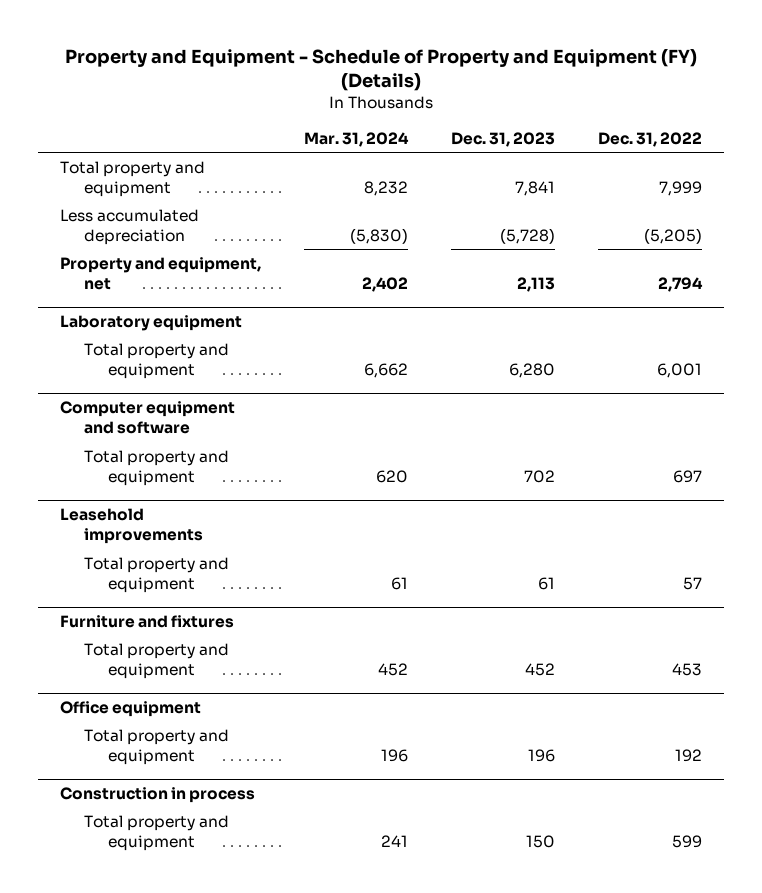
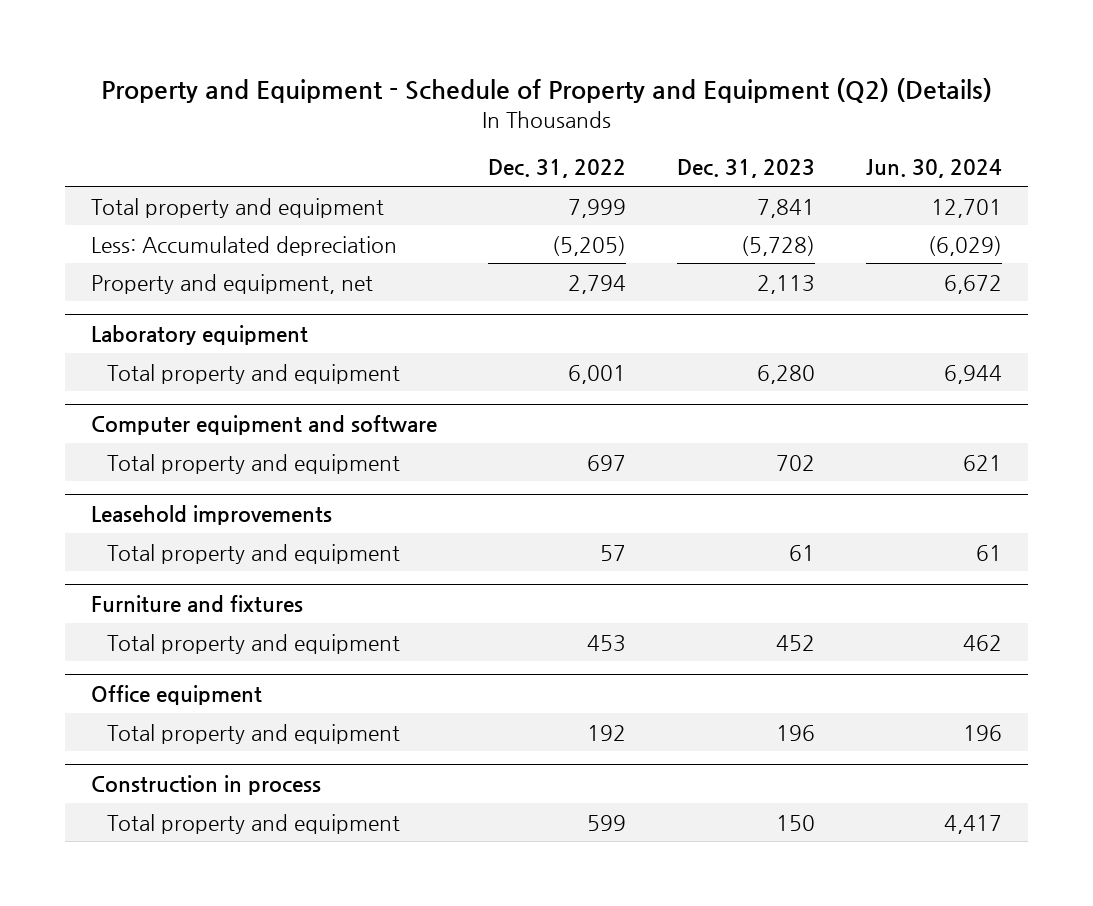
[65,48,698,92] Property and Equipment - Schedule of Property and Equipment (FY) (Details) -> [100,78,992,104] Property and Equipment - Schedule of Property and Equipment (Q2) (Details)
[304,131,410,147] Mar. 31, 2024 -> none
none -> [866,159,1003,179] Jun. 30, 2024
[59,208,199,246] Less accumulated depreciation -> [90,235,397,256] Less: Accumulated depreciation

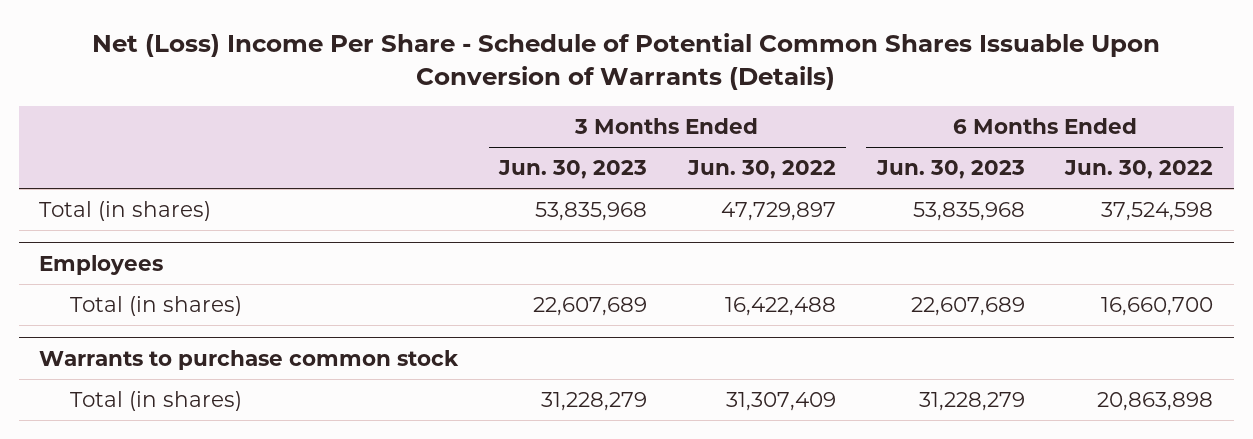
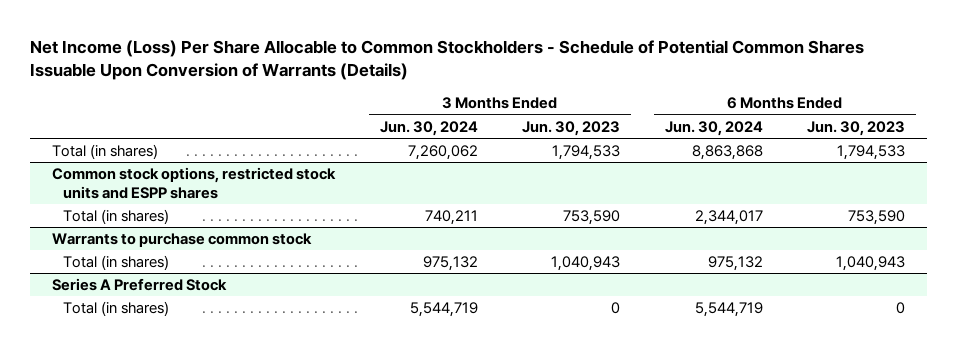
[92,32,1161,90] Net (Loss) Income Per Share - Schedule of Potential Common Shares Issuable Upon Conversion of Warrants (Details) -> [30,40,865,81] Net Income (Loss) Per Share Allocable to Common Stockholders - Schedule of Potential Common Shares Issuable Upon Conversion of Warrants (Details)
[686,160,836,180] Jun. 30, 2022 -> none
[1064,160,1214,180] Jun. 30, 2022 -> none
none -> [379,120,478,136] Jun. 30, 2024
none -> [664,120,763,136] Jun. 30, 2024
[535,201,648,221] 53,835,968 -> [552,144,621,160] 1,794,533
[912,201,1025,221] 53,835,968 -> [837,144,906,160] 1,794,533
[39,254,164,275] Employees -> [52,166,337,199] Common stock options, restricted stock units and ESPP shares
[533,296,648,316] 22,607,689 -> [563,209,621,225] 753,590
[910,296,1025,316] 22,607,689 -> [848,209,906,225] 753,590
[541,391,648,411] 31,228,279 -> [551,255,621,271] 1,040,943
[918,391,1025,411] 31,228,279 -> [836,255,906,271] 1,040,943
none -> [52,277,228,291] Series A Preferred Stock
none -> [63,300,170,316] Total (in shares)

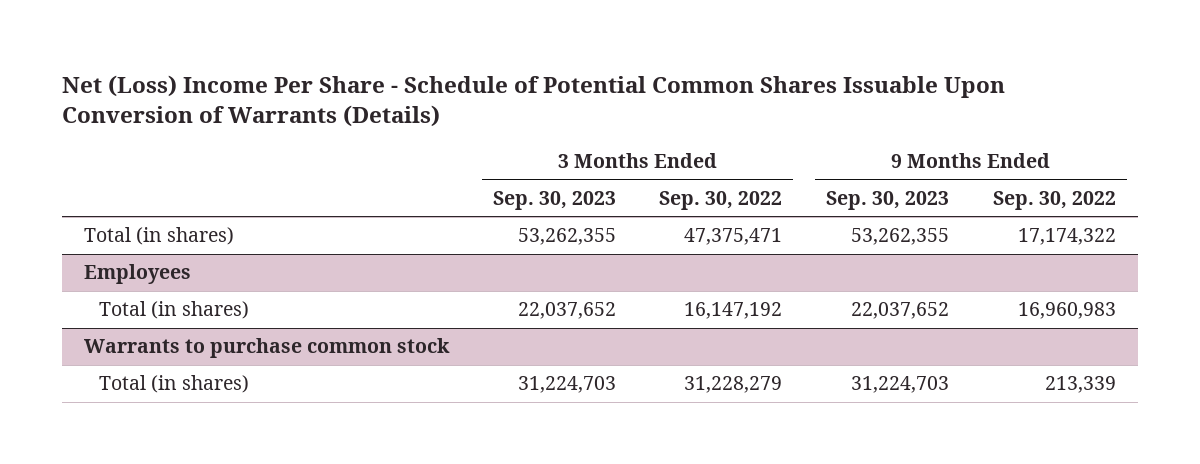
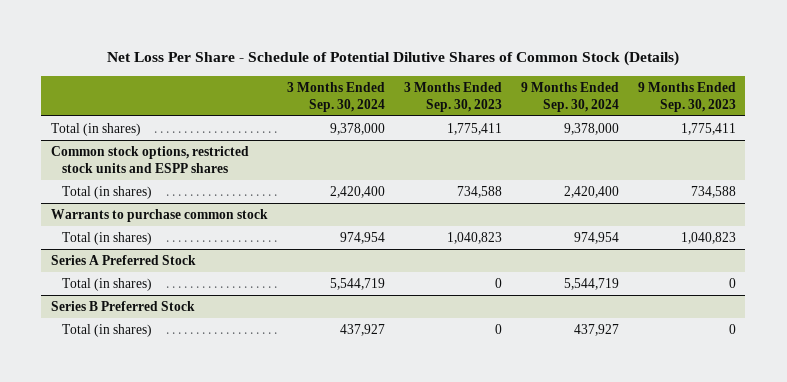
[62,74,1006,128] Net (Loss) Income Per Share - Schedule of Potential Common Shares Issuable Upon Conversion of Warrants (Details) -> [107,51,680,67] Net Loss Per Share - Schedule of Potential Dilutive Shares of Common Stock (Details)
[659,191,783,211] Sep. 30, 2022 -> none
[992,191,1116,211] Sep. 30, 2022 -> none
none -> [286,81,385,112] 3 Months Ended Sep. 30, 2024
none -> [520,81,619,112] 9 Months Ended Sep. 30, 2024
[517,228,616,246] 53,262,355 -> [446,122,502,135] 1,775,411
[851,228,950,246] 53,262,355 -> [680,122,736,135] 1,775,411
[83,264,191,285] Employees -> [50,145,249,173] Common stock options, restricted stock units and ESPP shares
[517,302,616,320] 22,037,652 -> [456,185,502,198] 734,588
[851,302,950,320] 22,037,652 -> [690,185,736,198] 734,588
[517,376,616,394] 31,224,703 -> [446,231,502,244] 1,040,823
[851,376,950,394] 31,224,703 -> [680,231,736,244] 1,040,823
none -> [50,254,196,265] Series A Preferred Stock
none -> [62,277,153,291] Total (in shares)
none -> [50,300,195,311] Series B Preferred Stock
none -> [62,323,153,337] Total (in shares)

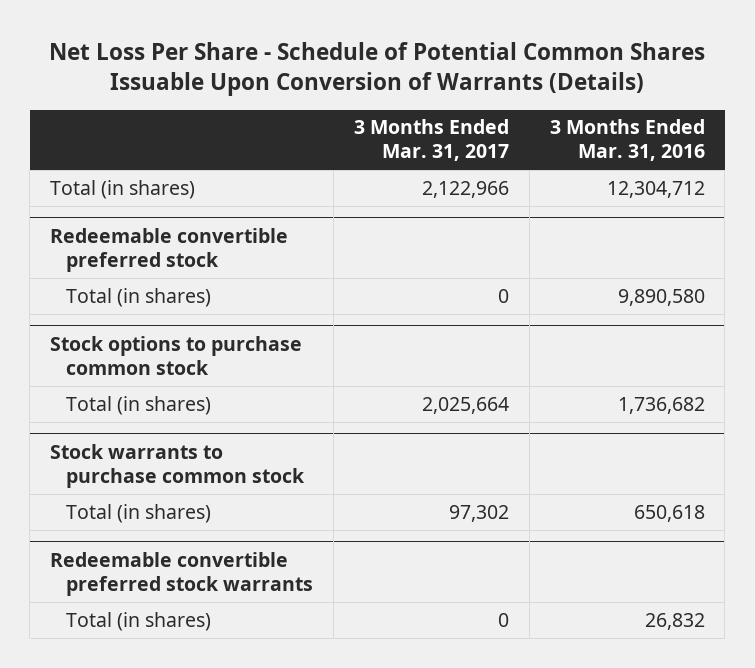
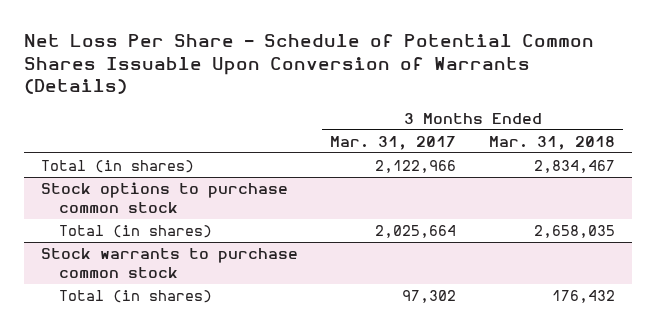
[549,119,705,162] 3 Months Ended Mar. 31, 2016 -> none
none -> [489,135,616,150] Mar. 31, 2018
[49,227,288,272] Redeemable convertible preferred stock -> none
[66,287,212,307] Total (in shares) -> none
[49,551,314,596] Redeemable convertible preferred stock warrants -> none
[66,611,212,631] Total (in shares) -> none

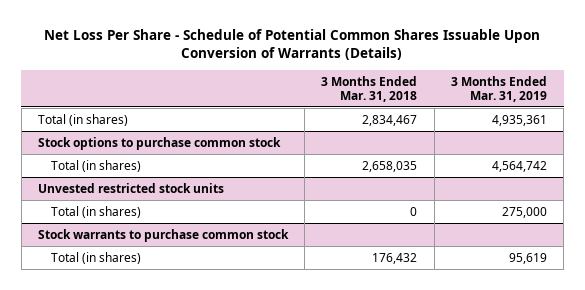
[330,135,457,150] Mar. 31, 2017 -> none
none -> [450,75,547,102] 3 Months Ended Mar. 31, 2019
none -> [38,182,225,193] Unvested restricted stock units
none -> [51,205,142,218] Total (in shares)

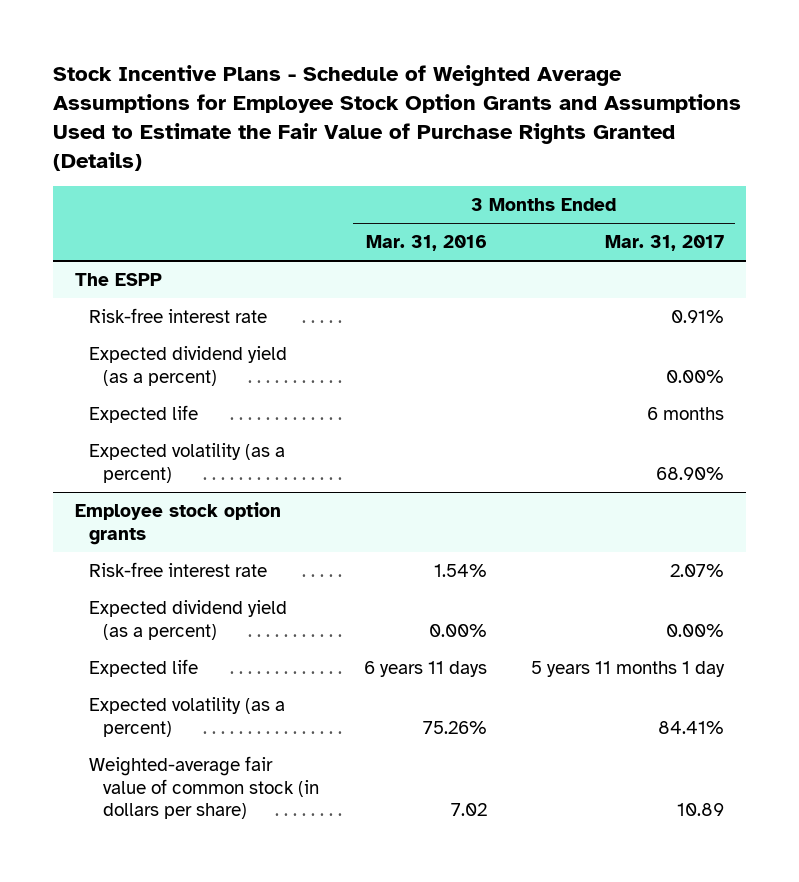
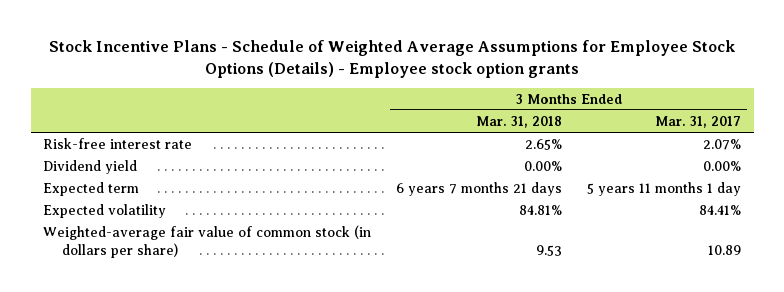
[52,65,741,171] Stock Incentive Plans - Schedule of Weighted Average Assumptions for Employee Stock Option Grants and Assumptions Used to Estimate the Fair Value of Purchase Rights Granted (Details) -> [49,40,736,78] Stock Incentive Plans - Schedule of Weighted Average Assumptions for Employee Stock Options (Details) - Employee stock option grants
[365,235,487,252] Mar. 31, 2016 -> none
none -> [476,115,563,128] Mar. 31, 2018
[74,272,162,286] The ESPP -> none
[89,307,268,323] Risk-free interest rate -> none
[89,345,288,386] Expected dividend yield (as a percent) -> none
[89,404,199,423] Expected life -> none
[89,442,286,483] Expected volatility (as a percent) -> none
[74,501,281,545] Employee stock option grants -> none
[89,599,288,640] Expected dividend yield (as a percent) -> [43,159,138,174] Dividend yield
[89,658,199,677] Expected life -> [43,181,140,196] Expected term
[89,696,286,737] Expected volatility (as a percent) -> [43,203,167,218] Expected volatility

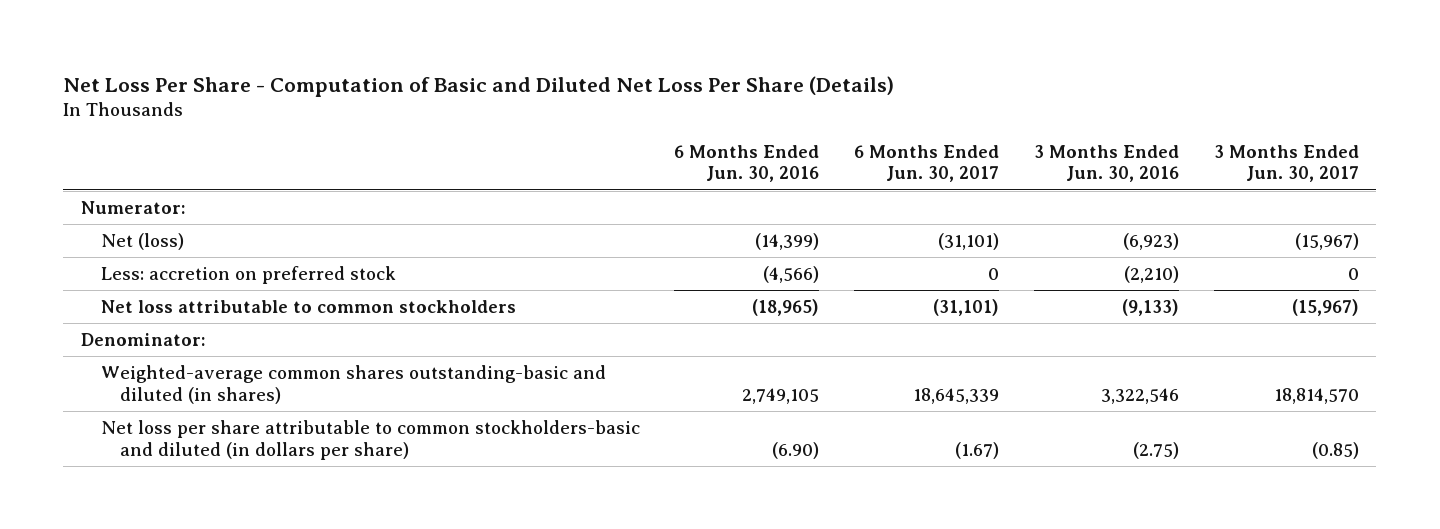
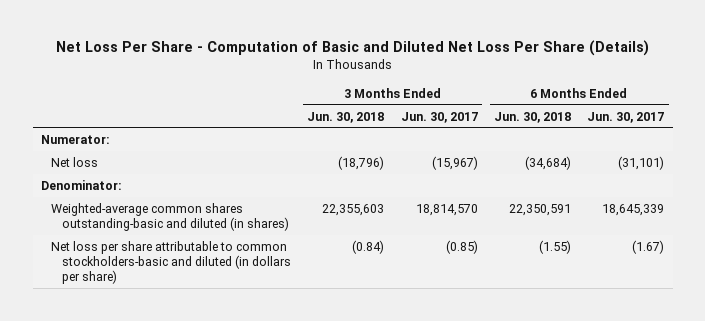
[674,144,820,183] 6 Months Ended Jun. 30, 2016 -> none
[1034,144,1180,183] 3 Months Ended Jun. 30, 2016 -> none
none -> [307,111,385,123] Jun. 30, 2018
none -> [494,111,572,123] Jun. 30, 2018
[100,265,396,284] Less: accretion on preferred stock -> none
[100,299,516,313] Net loss attributable to common stockholders -> none
[100,232,184,250] Net (loss) -> [51,156,99,167] Net loss

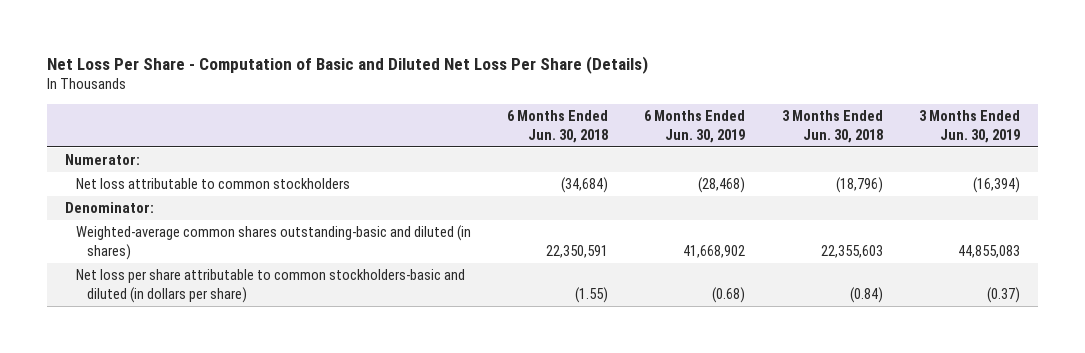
[400,111,478,123] Jun. 30, 2017 -> none
[587,111,665,123] Jun. 30, 2017 -> none
none -> [644,110,746,143] 6 Months Ended Jun. 30, 2019
none -> [918,110,1020,143] 3 Months Ended Jun. 30, 2019
[51,156,99,167] Net loss -> [76,178,351,190] Net loss attributable to common stockholders

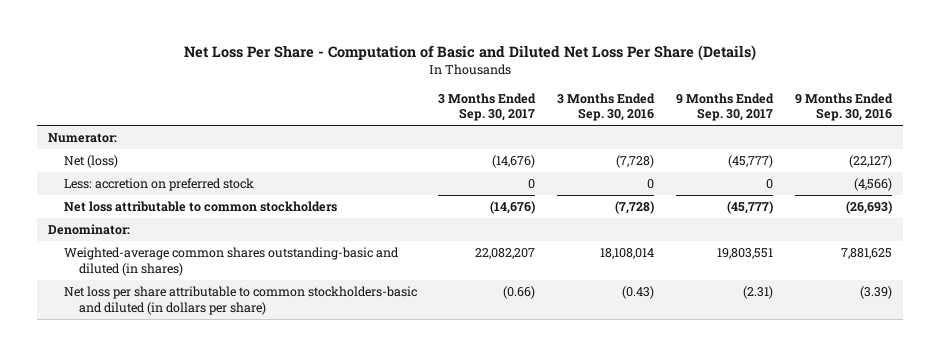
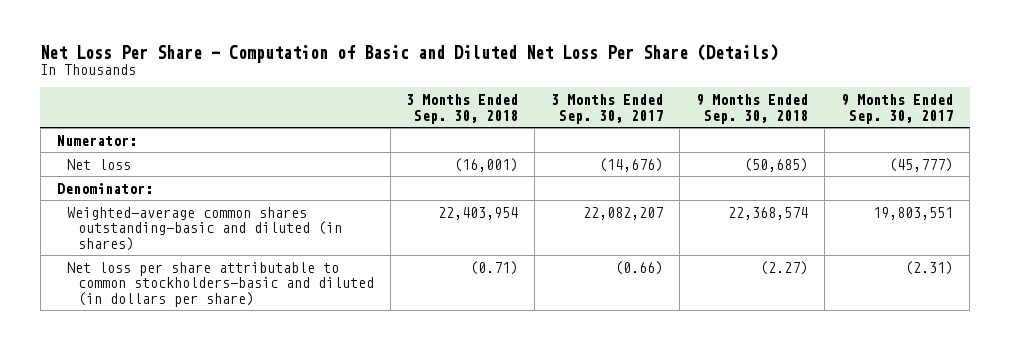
[557,92,656,122] 3 Months Ended Sep. 30, 2016 -> none
[794,92,893,122] 9 Months Ended Sep. 30, 2016 -> none
none -> [406,94,519,124] 3 Months Ended Sep. 30, 2018
none -> [696,94,809,124] 9 Months Ended Sep. 30, 2018
[63,178,254,192] Less: accretion on preferred stock -> none
[63,201,337,213] Net loss attributable to common stockholders -> none
[63,155,118,169] Net (loss) -> [67,158,132,170] Net loss

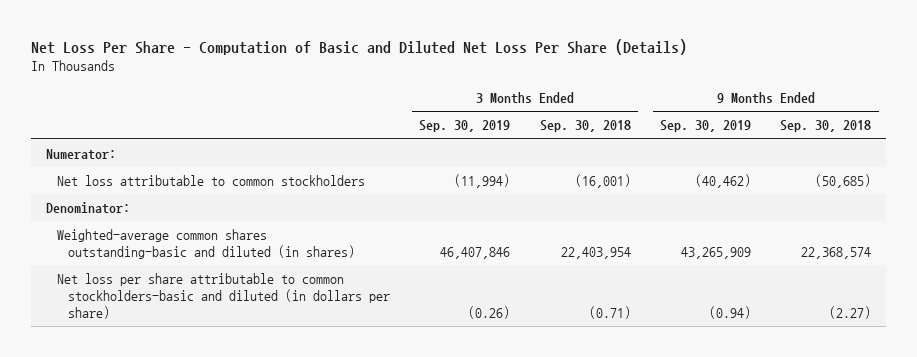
[551,94,664,124] 3 Months Ended Sep. 30, 2017 -> none
[841,94,954,124] 9 Months Ended Sep. 30, 2017 -> none
none -> [419,120,511,133] Sep. 30, 2019
none -> [659,120,751,133] Sep. 30, 2019
[67,158,132,170] Net loss -> [56,174,365,186] Net loss attributable to common stockholders

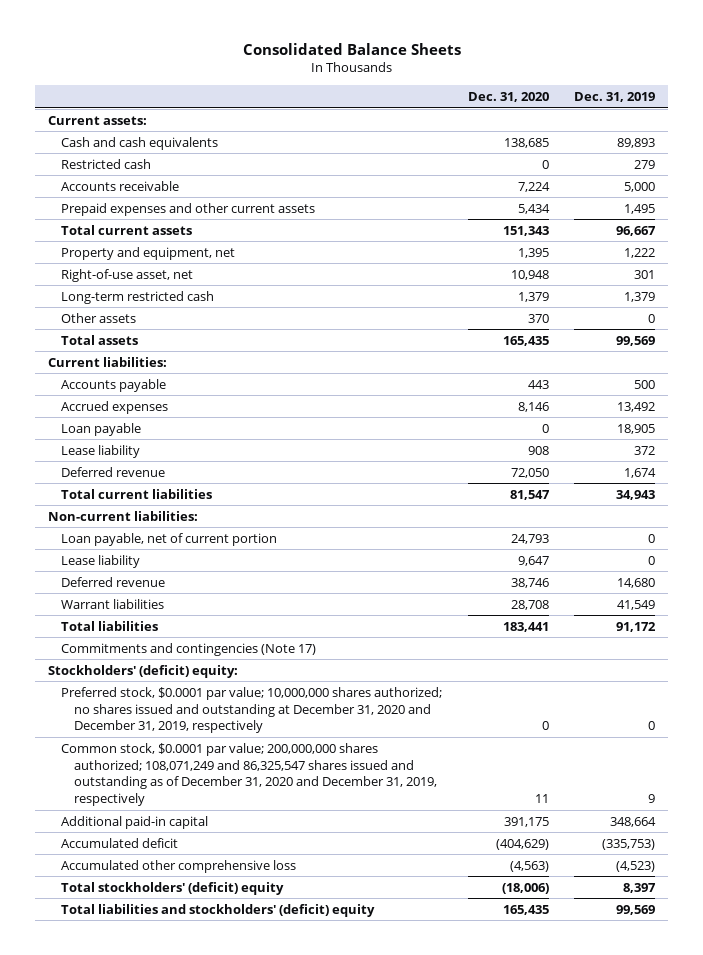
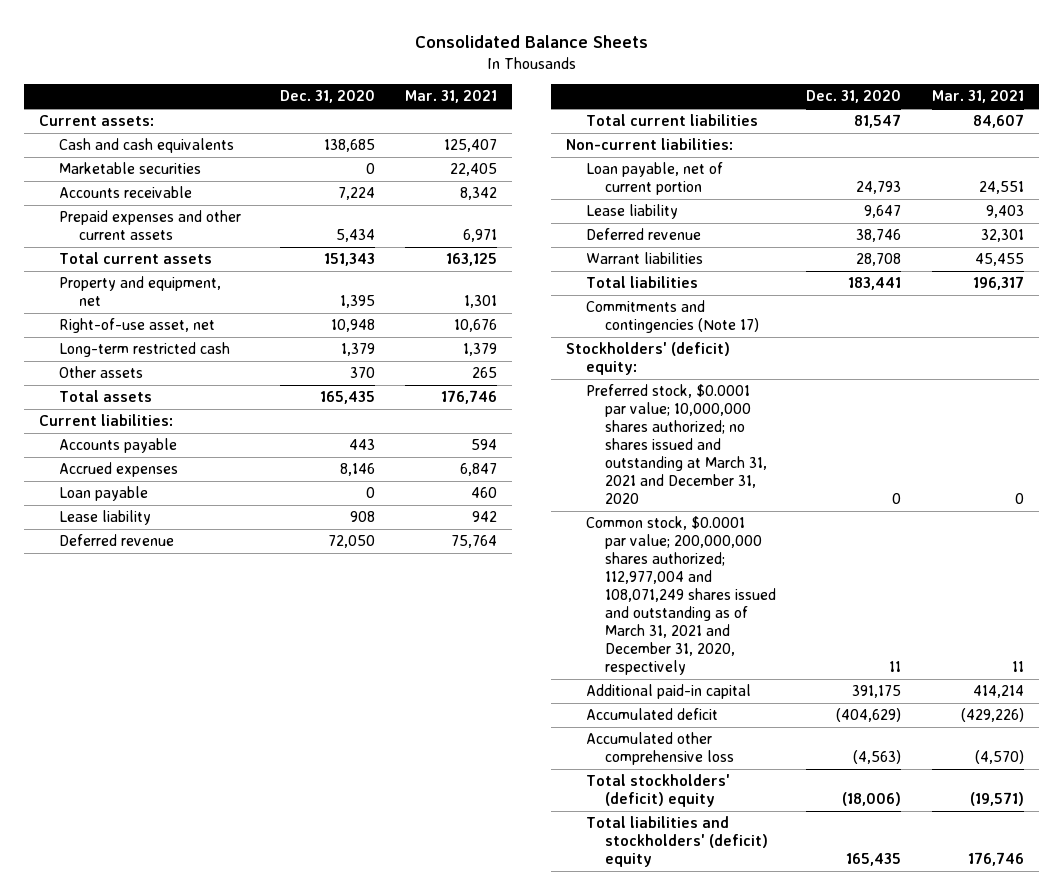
[574,92,656,103] Dec. 31, 2019 -> none
none -> [405,90,498,104] Mar. 31, 2021
[60,158,151,169] Restricted cash -> none
none -> [59,162,202,175] Marketable securities
[60,686,442,734] Preferred stock, $0.0001 par value; 10,000,000 shares authorized; no shares issued and outstanding at December 31, 2020 and December 31, 2019, respectively -> [585,384,768,505] Preferred stock, $0.0001 par value; 10,000,000 shares authorized; no shares issued and outstanding at March 31, 2021 and December 31, 2020
[60,742,437,807] Common stock, $0.0001 par value; 200,000,000 shares authorized; 108,071,249 and 86,325,547 shares issued and outstanding as of December 31, 2020 and December 31, 2019, respectively -> [585,516,777,676] Common stock, $0.0001 par value; 200,000,000 shares authorized; 112,977,004 and 108,071,249 shares issued and outstanding as of March 31, 2021 and December 31, 2020, respectively

